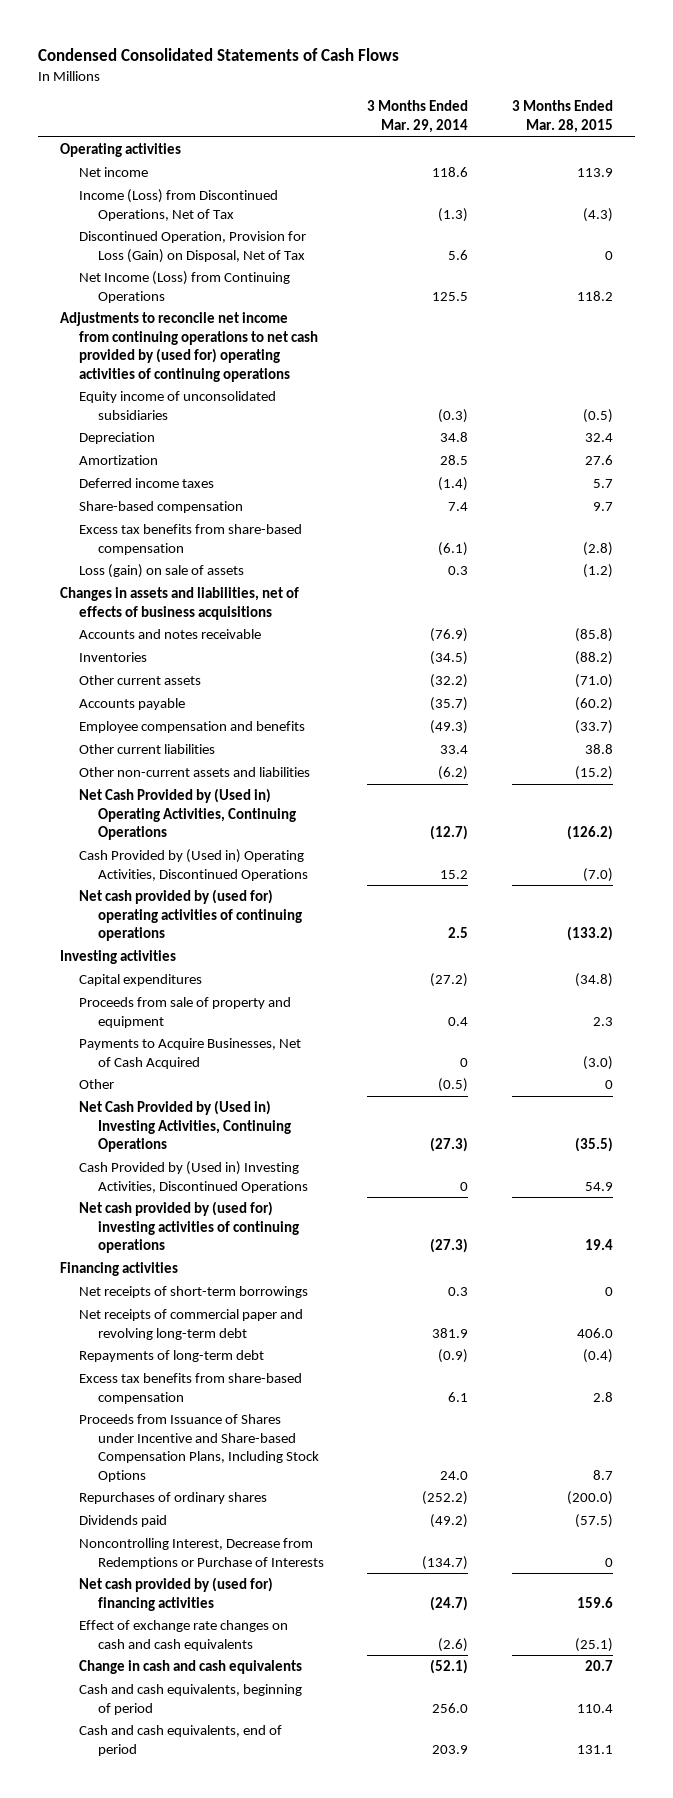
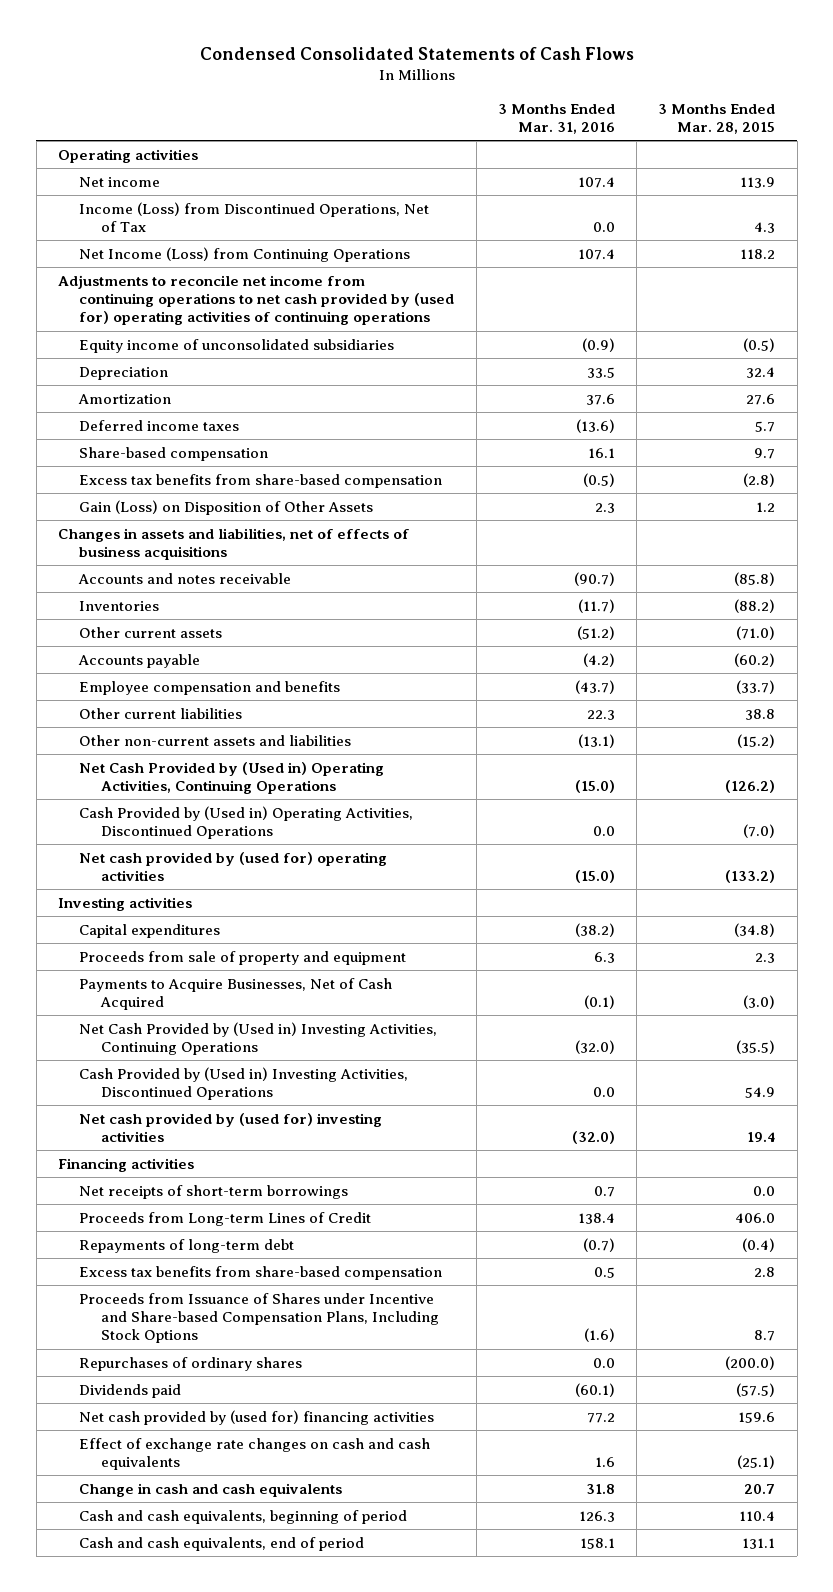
[367,100,469,134] 3 Months Ended Mar. 29, 2014 -> none
none -> [497,103,615,135] 3 Months Ended Mar. 31, 2016
[79,231,307,263] Discontinued Operation, Provision for Loss (Gain) on Disposal, Net of Tax -> none
[582,207,613,222] (4.3) -> [754,221,776,233] 4.3
[79,564,245,579] Loss (gain) on sale of assets -> [79,499,374,515] Gain (Loss) on Disposition of Other Assets
[582,564,613,579] (1.2) -> [756,501,776,512] 1.2
[79,889,303,942] Net cash provided by (used for) operating activities of continuing operations -> [79,851,388,881] Net cash provided by (used for) operating activities
[79,1079,115,1090] Other -> none
[79,1201,300,1254] Net cash provided by (used for) investing activities of continuing operations -> [79,1112,383,1142] Net cash provided by (used for) investing activities
[79,1309,304,1340] Net receipts of commercial paper and revolving long-term debt -> none
[604,1287,613,1297] 0 -> [753,1185,776,1196] 0.0
none -> [79,1211,372,1226] Proceeds from Long-term Lines of Credit
[79,1538,325,1569] Noncontrolling Interest, Decrease from Redemptions or Purchase of Interests -> none

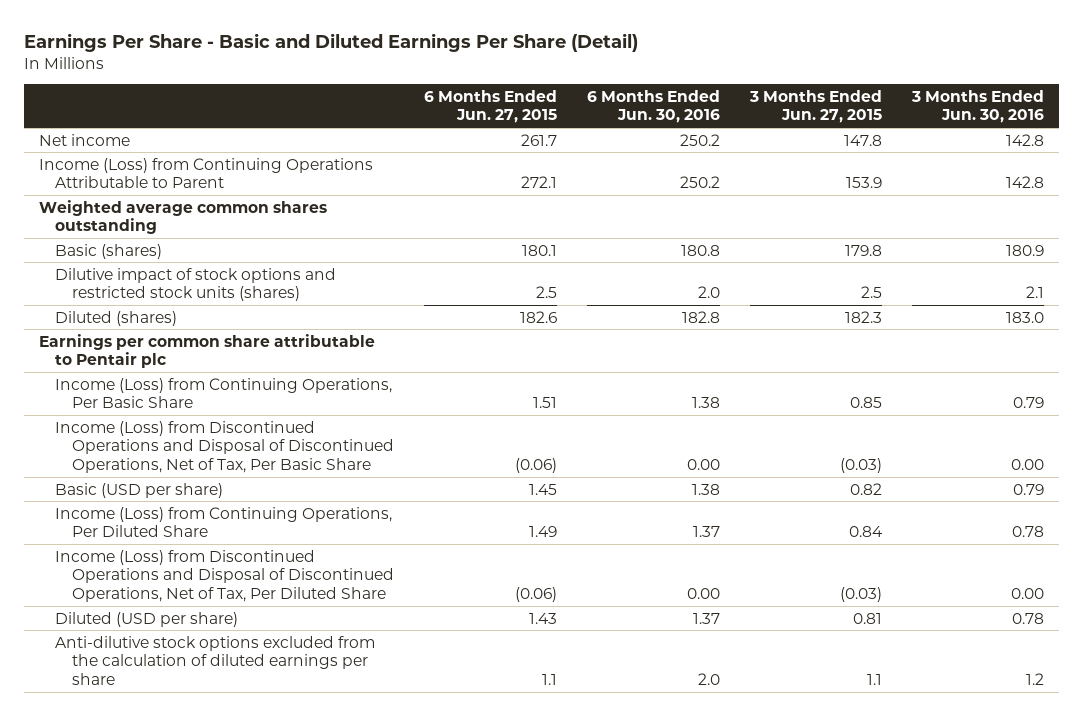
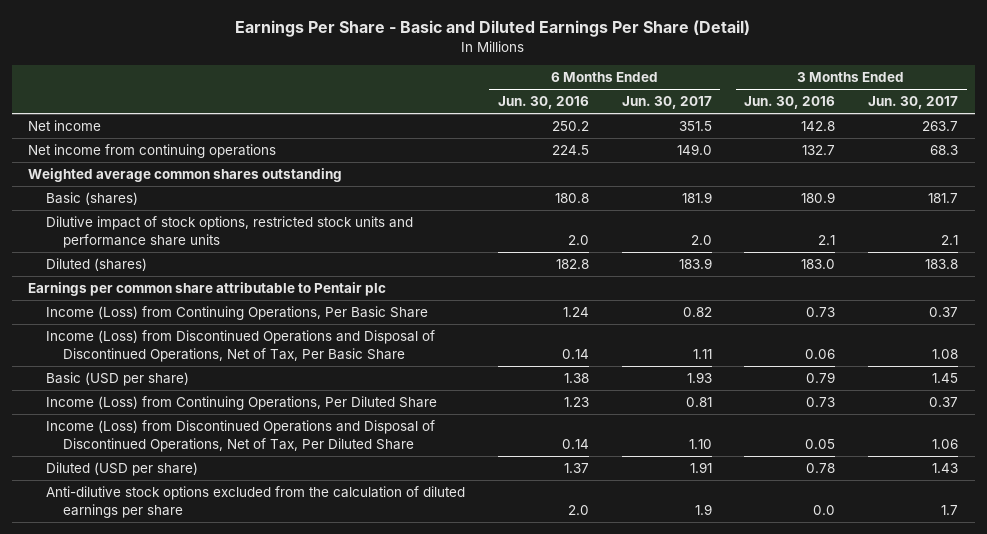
[423,89,557,124] 6 Months Ended Jun. 27, 2015 -> none
[749,89,883,124] 3 Months Ended Jun. 27, 2015 -> none
none -> [621,96,712,110] Jun. 30, 2017
none -> [868,96,959,110] Jun. 30, 2017
[38,157,373,189] Income (Loss) from Continuing Operations Attributable to Parent -> [28,143,277,158] Net income from continuing operations
[680,176,721,189] 250.2 -> [551,144,589,155] 224.5
[1006,176,1045,189] 142.8 -> [802,144,836,155] 132.7
[55,267,337,302] Dilutive impact of stock options and restricted stock units (shares) -> [45,215,413,248] Dilutive impact of stock options, restricted stock units and performance share units
[692,397,721,409] 1.38 -> [562,306,589,317] 1.24
[1013,397,1045,409] 0.79 -> [806,306,836,317] 0.73
[687,459,721,471] 0.00 -> [561,348,589,359] 0.14
[1011,459,1045,471] 0.00 -> [805,348,836,359] 0.06
[693,526,721,538] 1.37 -> [563,396,589,407] 1.23
[1012,526,1045,538] 0.78 -> [806,396,836,407] 0.73
[687,588,721,600] 0.00 -> [561,438,589,449] 0.14
[1011,588,1045,600] 0.00 -> [805,438,836,449] 0.05
[1026,673,1045,686] 1.2 -> [813,504,836,515] 0.0

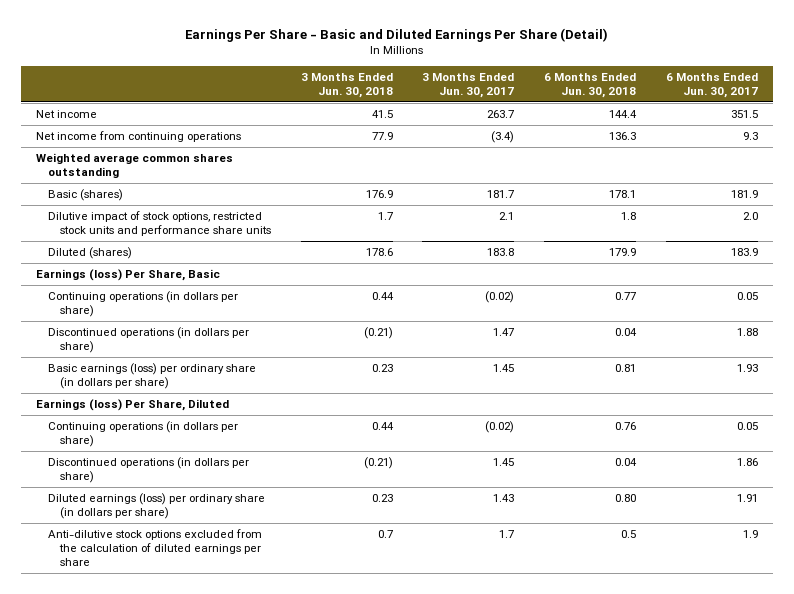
[497,96,589,110] Jun. 30, 2016 -> none
[744,96,836,110] Jun. 30, 2016 -> none
none -> [300,72,393,98] 3 Months Ended Jun. 30, 2018
none -> [544,72,637,98] 6 Months Ended Jun. 30, 2018
[676,143,712,155] 149.0 -> [742,131,758,140] 9.3
[930,144,959,155] 68.3 -> [491,130,515,143] (3.4)
[28,281,387,296] Earnings per common share attributable to Pentair plc -> none
none -> [35,268,220,281] Earnings (loss) Per Share, Basic
[45,305,428,320] Income (Loss) from Continuing Operations, Per Basic Share -> [47,290,238,317] Continuing operations (in dollars per share)
[682,306,712,317] 0.82 -> [736,291,758,300] 0.05
[929,306,959,317] 0.37 -> [485,290,515,303] (0.02)
[45,329,435,362] Income (Loss) from Discontinued Operations and Disposal of Discontinued Operations, Net of Tax, Per Basic Share -> [47,326,249,353] Discontinued operations (in dollars per share)
[692,348,712,359] 1.11 -> [736,327,758,336] 1.88
[932,348,959,359] 1.08 -> [493,327,515,336] 1.47
[45,371,189,386] Basic (USD per share) -> [47,362,256,389] Basic earnings (loss) per ordinary share (in dollars per share)
none -> [35,398,229,411] Earnings (loss) Per Share, Diluted
[45,395,437,410] Income (Loss) from Continuing Operations, Per Diluted Share -> [47,420,238,447] Continuing operations (in dollars per share)
[685,396,712,407] 0.81 -> [736,421,758,430] 0.05
[929,396,959,407] 0.37 -> [485,420,515,433] (0.02)
[45,419,435,452] Income (Loss) from Discontinued Operations and Disposal of Discontinued Operations, Net of Tax, Per Diluted Share -> [47,456,249,483] Discontinued operations (in dollars per share)
[688,438,712,449] 1.10 -> [736,457,758,466] 1.86
[932,438,959,449] 1.06 -> [493,457,515,466] 1.45
[45,461,198,476] Diluted (USD per share) -> [47,492,265,519] Diluted earnings (loss) per ordinary share (in dollars per share)

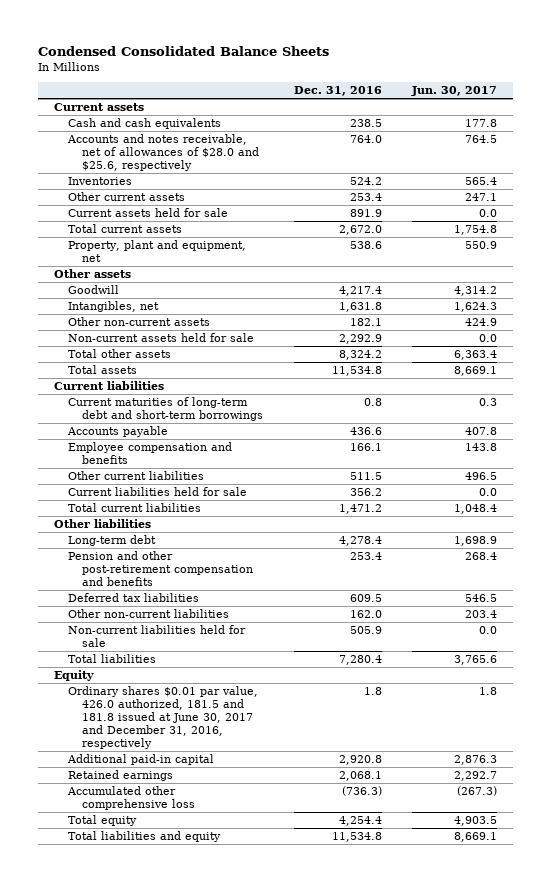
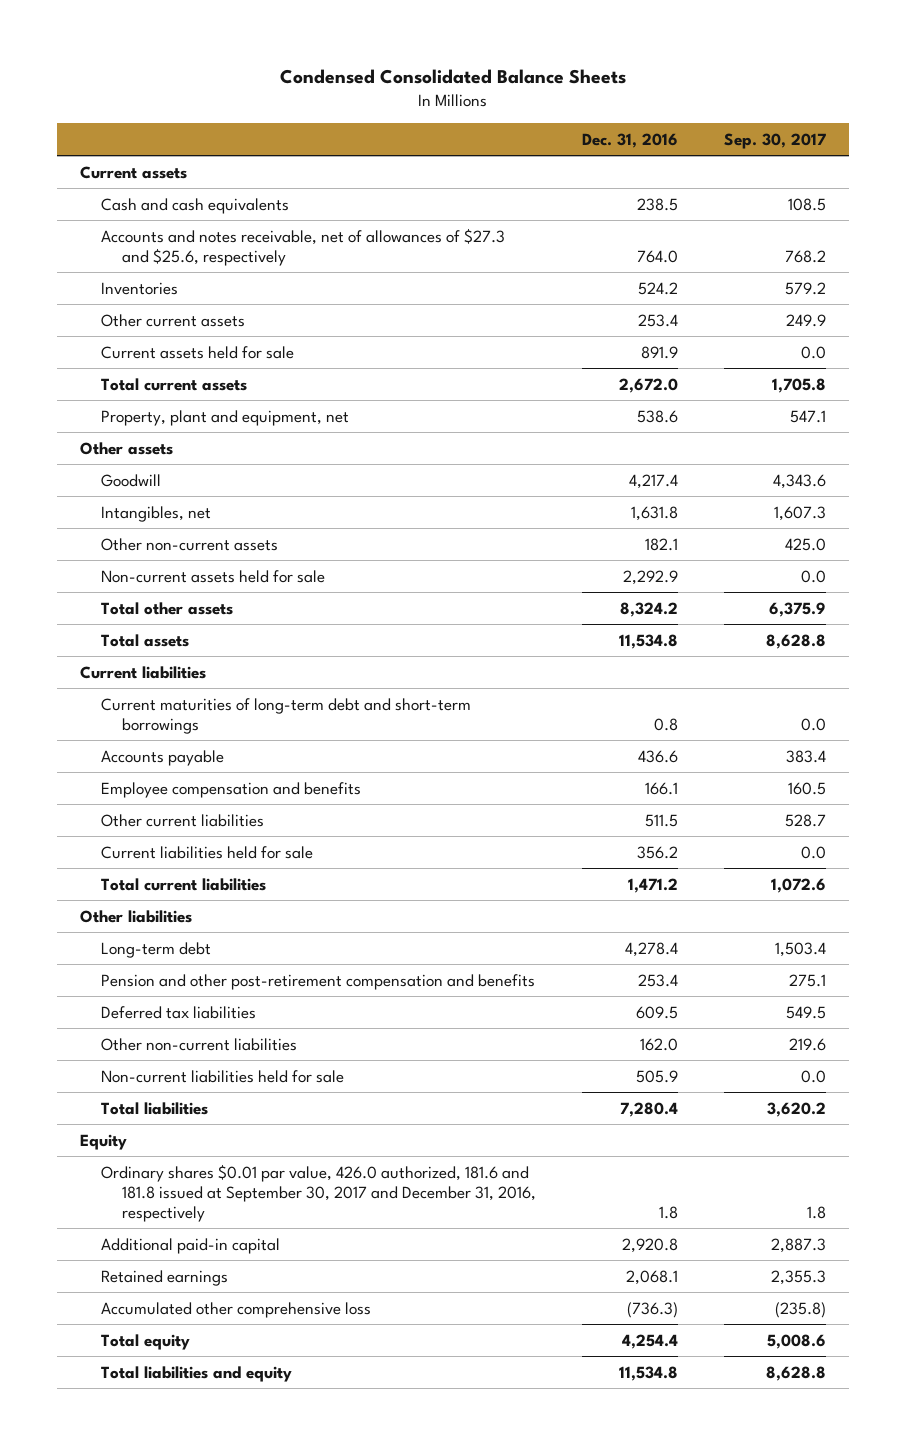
[411,85,498,96] Jun. 30, 2017 -> none
none -> [723,133,826,150] Sep. 30, 2017
[66,134,259,172] Accounts and notes receivable, net of allowances of $28.0 and $25.6, respectively -> [100,227,505,266] Accounts and notes receivable, net of allowances of $27.3 and $25.6, respectively
[67,686,258,750] Ordinary shares $0.01 par value, 426.0 authorized, 181.5 and 181.8 issued at June 30, 2017 and December 31, 2016, respectively -> [100,1163,537,1222] Ordinary shares $0.01 par value, 426.0 authorized, 181.6 and 181.8 issued at September 30, 2017 and December 31, 2016, respectively

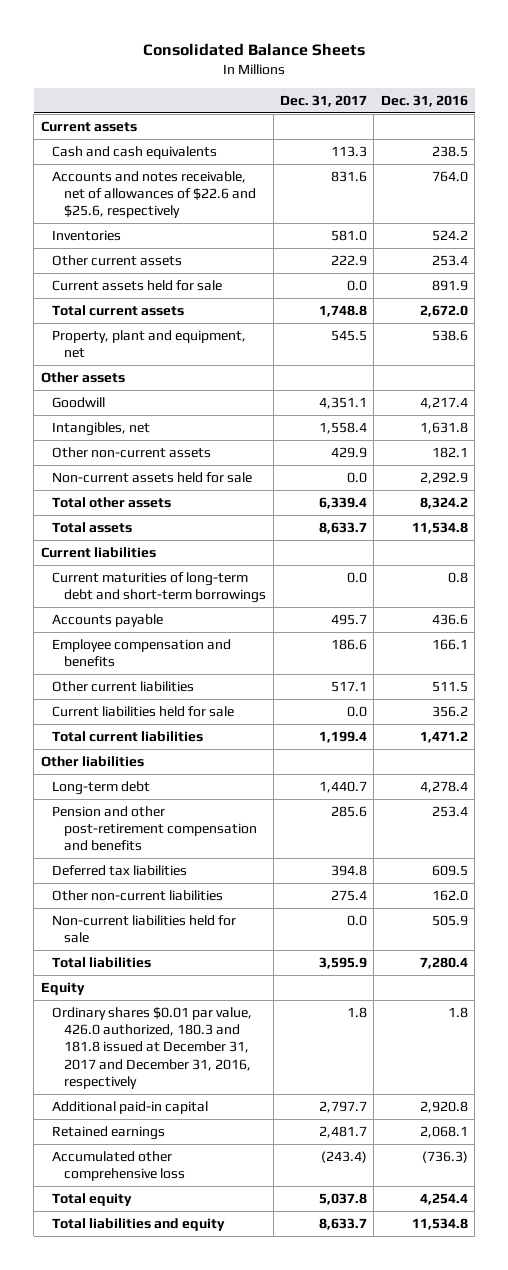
[279,69,626,85] Condensed Consolidated Balance Sheets -> [143,43,366,57] Consolidated Balance Sheets
[723,133,826,150] Sep. 30, 2017 -> none
none -> [279,94,367,107] Dec. 31, 2017
[100,227,505,266] Accounts and notes receivable, net of allowances of $27.3 and $25.6, respectively -> [52,170,257,219] Accounts and notes receivable, net of allowances of $22.6 and $25.6, respectively
[100,1163,537,1222] Ordinary shares $0.01 par value, 426.0 authorized, 181.6 and 181.8 issued at September 30, 2017 and December 31, 2016, respectively -> [52,1006,253,1089] Ordinary shares $0.01 par value, 426.0 authorized, 180.3 and 181.8 issued at December 31, 2017 and December 31, 2016, respectively

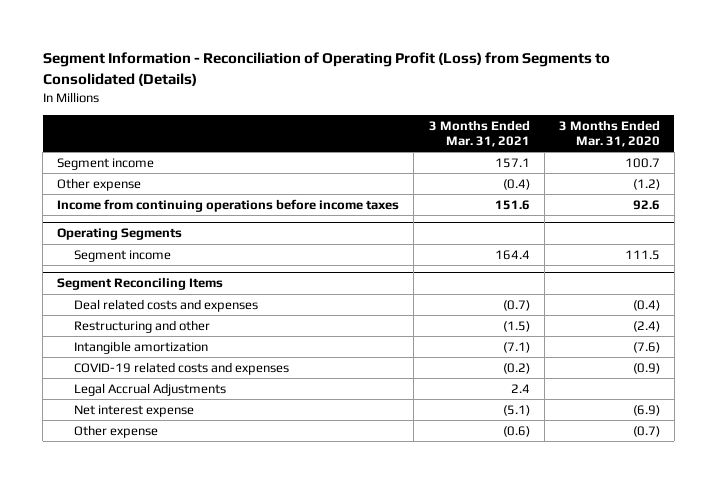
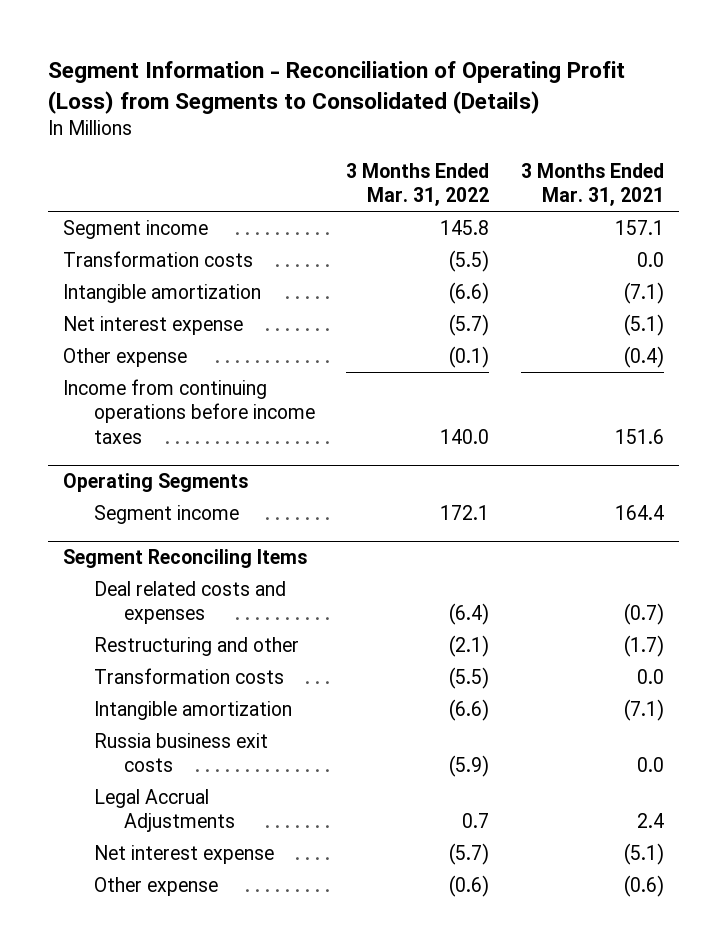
[558,119,660,148] 3 Months Ended Mar. 31, 2020 -> none
none -> [346,162,490,207] 3 Months Ended Mar. 31, 2022
none -> [63,250,254,267] Transformation costs
none -> [63,283,262,303] Intangible amortization
none -> [63,315,244,335] Net interest expense
[502,320,530,332] (1.5) -> [623,634,664,657] (1.7)
none -> [93,667,284,684] Transformation costs
[73,361,289,375] COVID-19 related costs and expenses -> none
none -> [93,732,268,773] Russia business exit costs

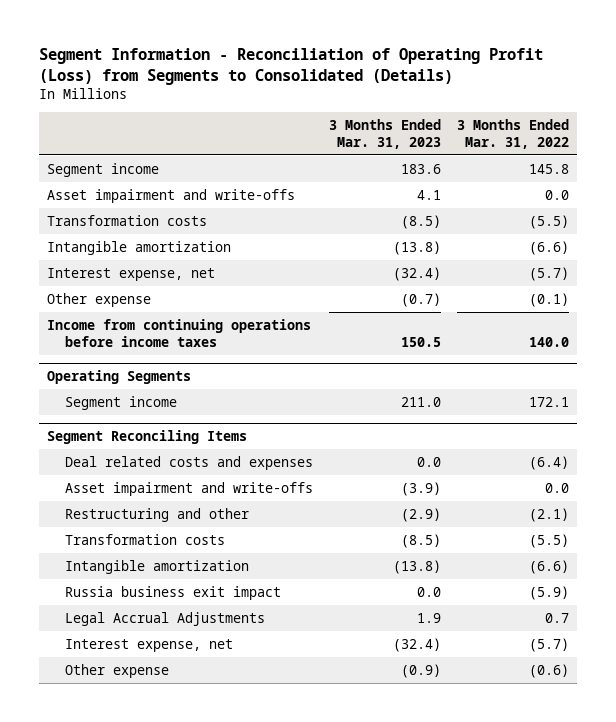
[520,162,664,207] 3 Months Ended Mar. 31, 2021 -> none
none -> [329,118,442,149] 3 Months Ended Mar. 31, 2023
none -> [46,188,295,203] Asset impairment and write-offs
[63,315,244,335] Net interest expense -> [46,267,215,281] Interest expense, net
none -> [65,481,314,496] Asset impairment and write-offs
[93,732,268,773] Russia business exit costs -> [65,585,282,600] Russia business exit impact
[93,844,274,864] Net interest expense -> [65,638,234,652] Interest expense, net

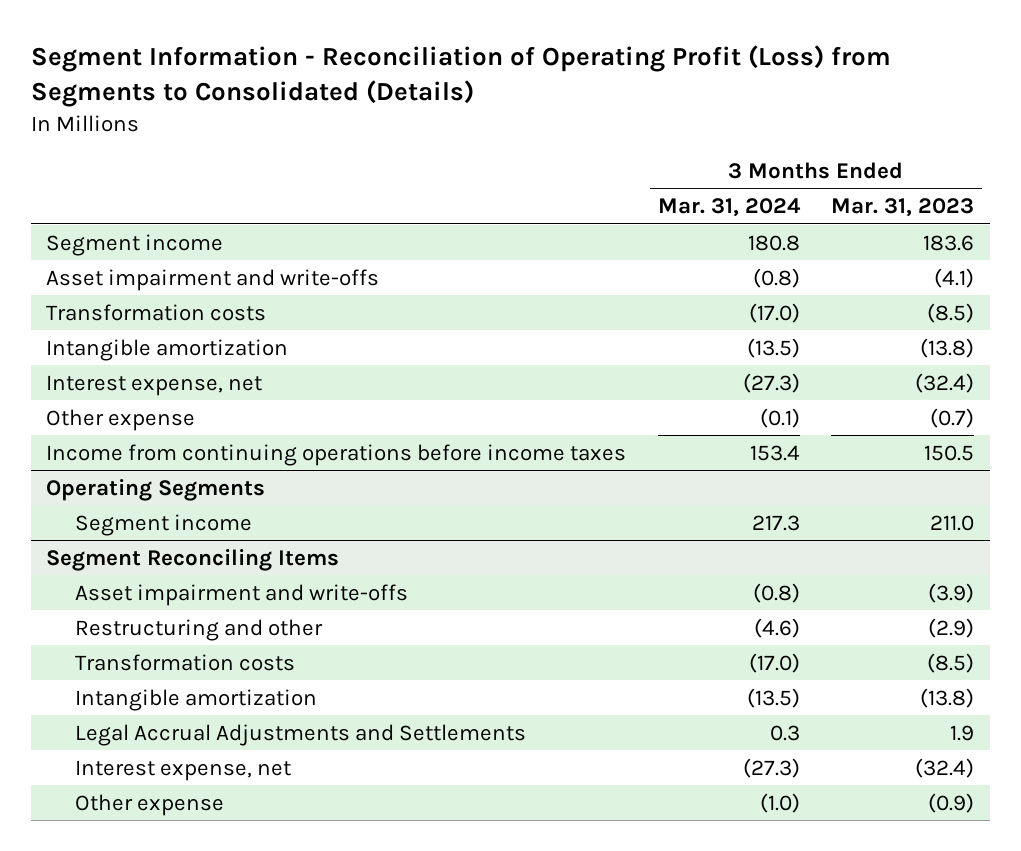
[456,118,569,149] 3 Months Ended Mar. 31, 2022 -> none
none -> [657,198,801,218] Mar. 31, 2024
[417,189,442,200] 4.1 -> [934,267,975,288] (4.1)
[65,455,314,470] Deal related costs and expenses -> none
[65,585,282,600] Russia business exit impact -> none
[65,611,266,626] Legal Accrual Adjustments -> [74,723,526,746] Legal Accrual Adjustments and Settlements

